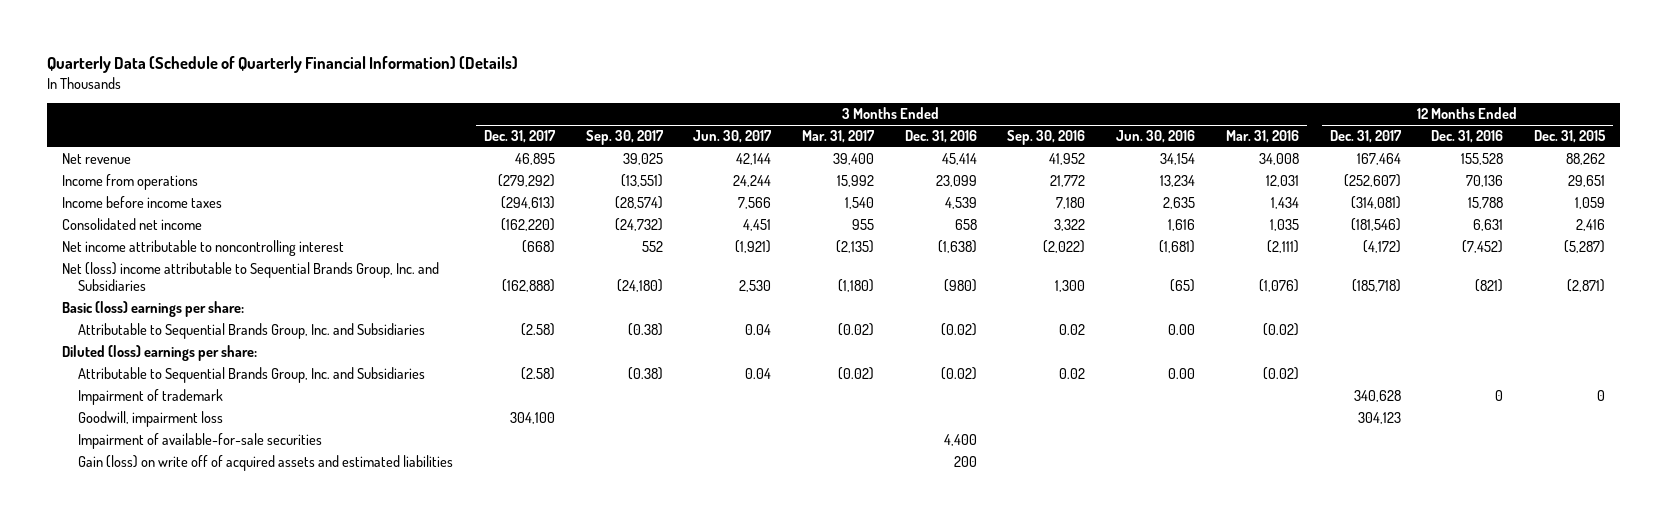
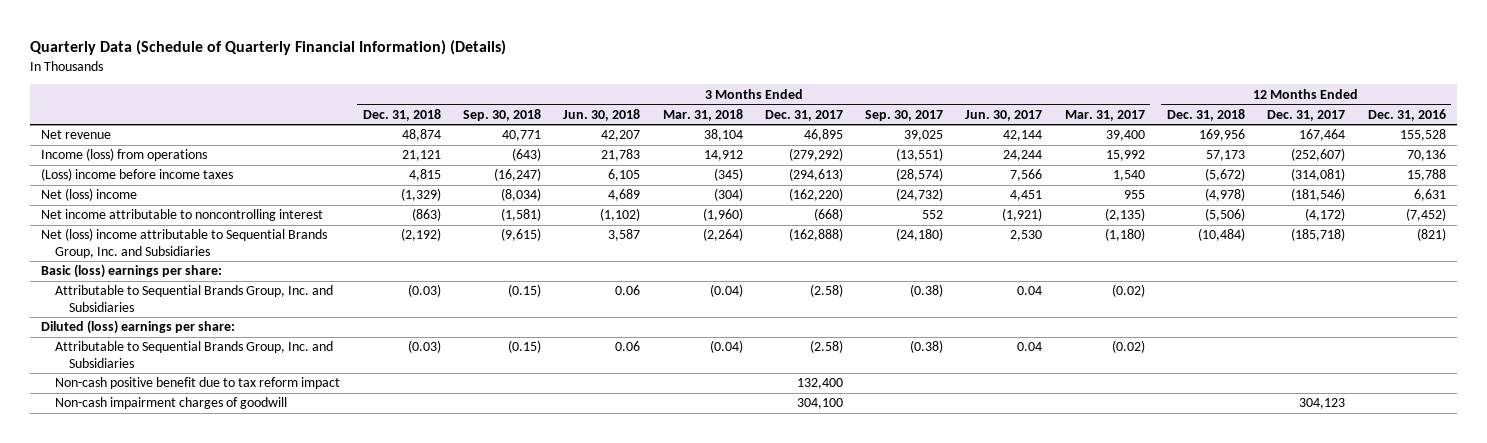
[904,130,977,144] Dec. 31, 2016 -> none
[1007,130,1086,146] Sep. 30, 2016 -> none
[1116,130,1196,144] Jun. 30, 2016 -> none
[1225,130,1299,144] Mar. 31, 2016 -> none
[1534,130,1607,144] Dec. 31, 2015 -> none
none -> [362,108,441,121] Dec. 31, 2018
none -> [463,108,542,121] Sep. 30, 2018
none -> [563,108,641,121] Jun. 30, 2018
none -> [662,108,743,121] Mar. 31, 2018
none -> [1166,108,1245,121] Dec. 31, 2018
[61,174,198,191] Income from operations -> [41,148,208,162] Income (loss) from operations
[61,196,222,209] Income before income taxes -> [41,168,234,182] (Loss) income before income taxes
[61,218,202,231] Consolidated net income -> [41,188,138,202] Net (loss) income
[78,389,224,406] Impairment of trademark -> none
[78,433,323,450] Impairment of available-for-sale securities -> none
[78,455,454,472] Gain (loss) on write off of acquired assets and estimated liabilities -> none
none -> [55,377,341,390] Non-cash positive benefit due to tax reform impact
[78,411,224,428] Goodwill, impairment loss -> [55,397,288,410] Non-cash impairment charges of goodwill

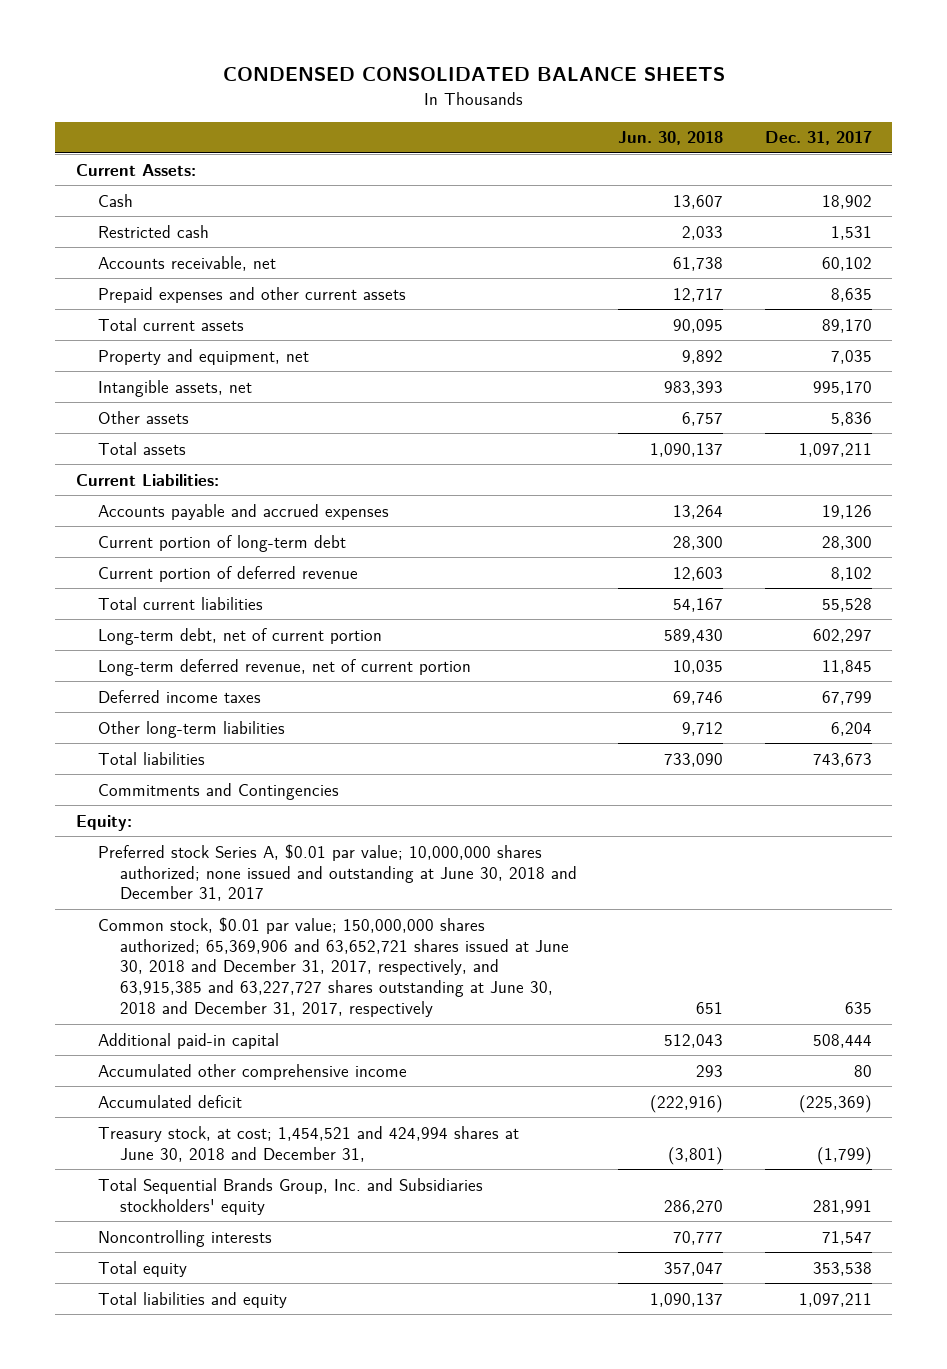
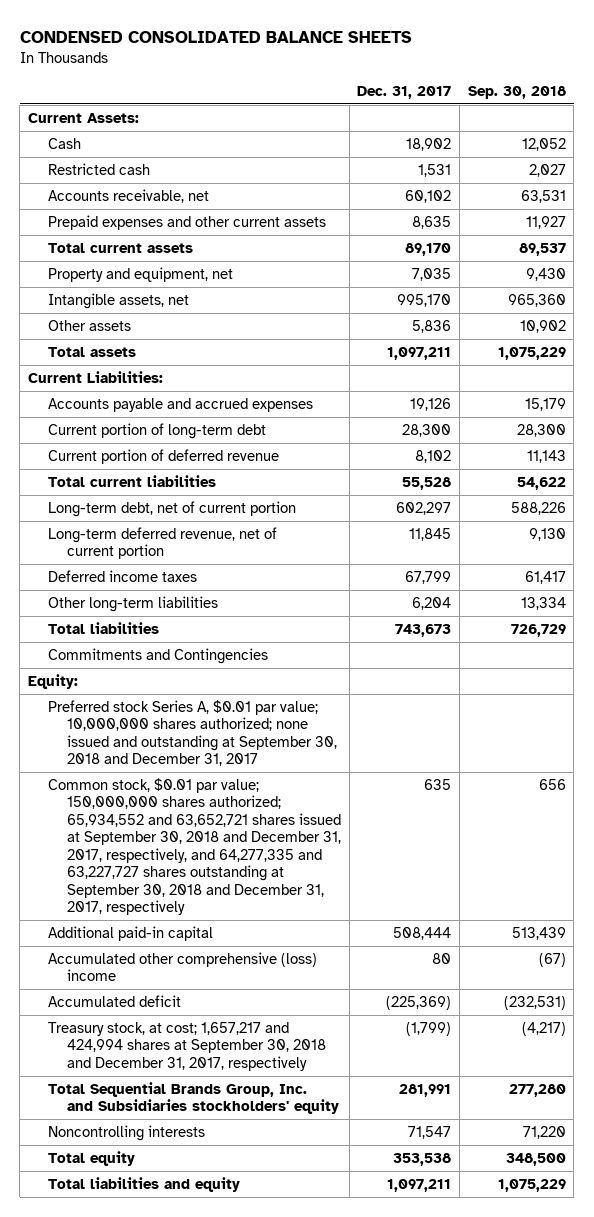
[618,131,724,146] Jun. 30, 2018 -> none
none -> [467,86,566,100] Sep. 30, 2018
[97,843,578,902] Preferred stock Series A, $0.01 par value; 10,000,000 shares authorized; none issued and outstanding at June 30, 2018 and December 31, 2017 -> [47,699,338,767] Preferred stock Series A, $0.01 par value; 10,000,000 shares authorized; none issued and outstanding at September 30, 2018 and December 31, 2017
[97,916,570,1018] Common stock, $0.01 par value; 150,000,000 shares authorized; 65,369,906 and 63,652,721 shares issued at June 30, 2018 and December 31, 2017, respectively, and 63,915,385 and 63,227,727 shares outstanding at June 30, 2018 and December 31, 2017, respectively -> [47,777,342,916] Common stock, $0.01 par value; 150,000,000 shares authorized; 65,934,552 and 63,652,721 shares issued at September 30, 2018 and December 31, 2017, respectively, and 64,277,335 and 63,227,727 shares outstanding at September 30, 2018 and December 31, 2017, respectively
[97,1063,407,1080] Accumulated other comprehensive income -> [47,951,317,982] Accumulated other comprehensive (loss) income
[97,1125,519,1162] Treasury stock, at cost; 1,454,521 and 424,994 shares at June 30, 2018 and December 31, -> [47,1021,327,1071] Treasury stock, at cost; 1,657,217 and 424,994 shares at September 30, 2018 and December 31, 2017, respectively

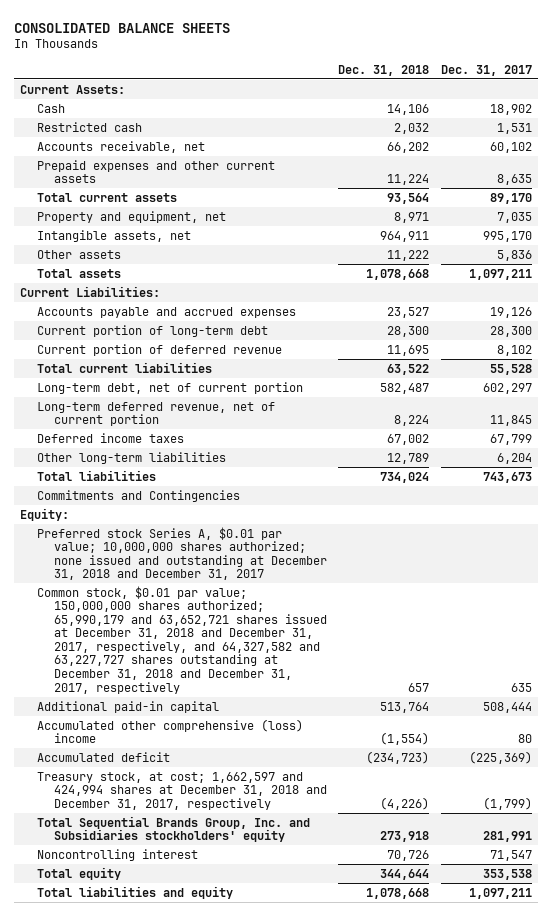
[19,31,412,44] CONDENSED CONSOLIDATED BALANCE SHEETS -> [14,22,231,33] CONSOLIDATED BALANCE SHEETS
[467,86,566,100] Sep. 30, 2018 -> none
none -> [338,64,430,76] Dec. 31, 2018
[47,699,338,767] Preferred stock Series A, $0.01 par value; 10,000,000 shares authorized; none issued and outstanding at September 30, 2018 and December 31, 2017 -> [36,526,327,581] Preferred stock Series A, $0.01 par value; 10,000,000 shares authorized; none issued and outstanding at December 31, 2018 and December 31, 2017
[47,777,342,916] Common stock, $0.01 par value; 150,000,000 shares authorized; 65,934,552 and 63,652,721 shares issued at September 30, 2018 and December 31, 2017, respectively, and 64,277,335 and 63,227,727 shares outstanding at September 30, 2018 and December 31, 2017, respectively -> [36,585,327,694] Common stock, $0.01 par value; 150,000,000 shares authorized; 65,990,179 and 63,652,721 shares issued at December 31, 2018 and December 31, 2017, respectively, and 64,327,582 and 63,227,727 shares outstanding at December 31, 2018 and December 31, 2017, respectively
[47,1021,327,1071] Treasury stock, at cost; 1,657,217 and 424,994 shares at September 30, 2018 and December 31, 2017, respectively -> [36,771,327,810] Treasury stock, at cost; 1,662,597 and 424,994 shares at December 31, 2018 and December 31, 2017, respectively
[47,1124,205,1141] Noncontrolling interests -> [36,848,198,861] Noncontrolling interest

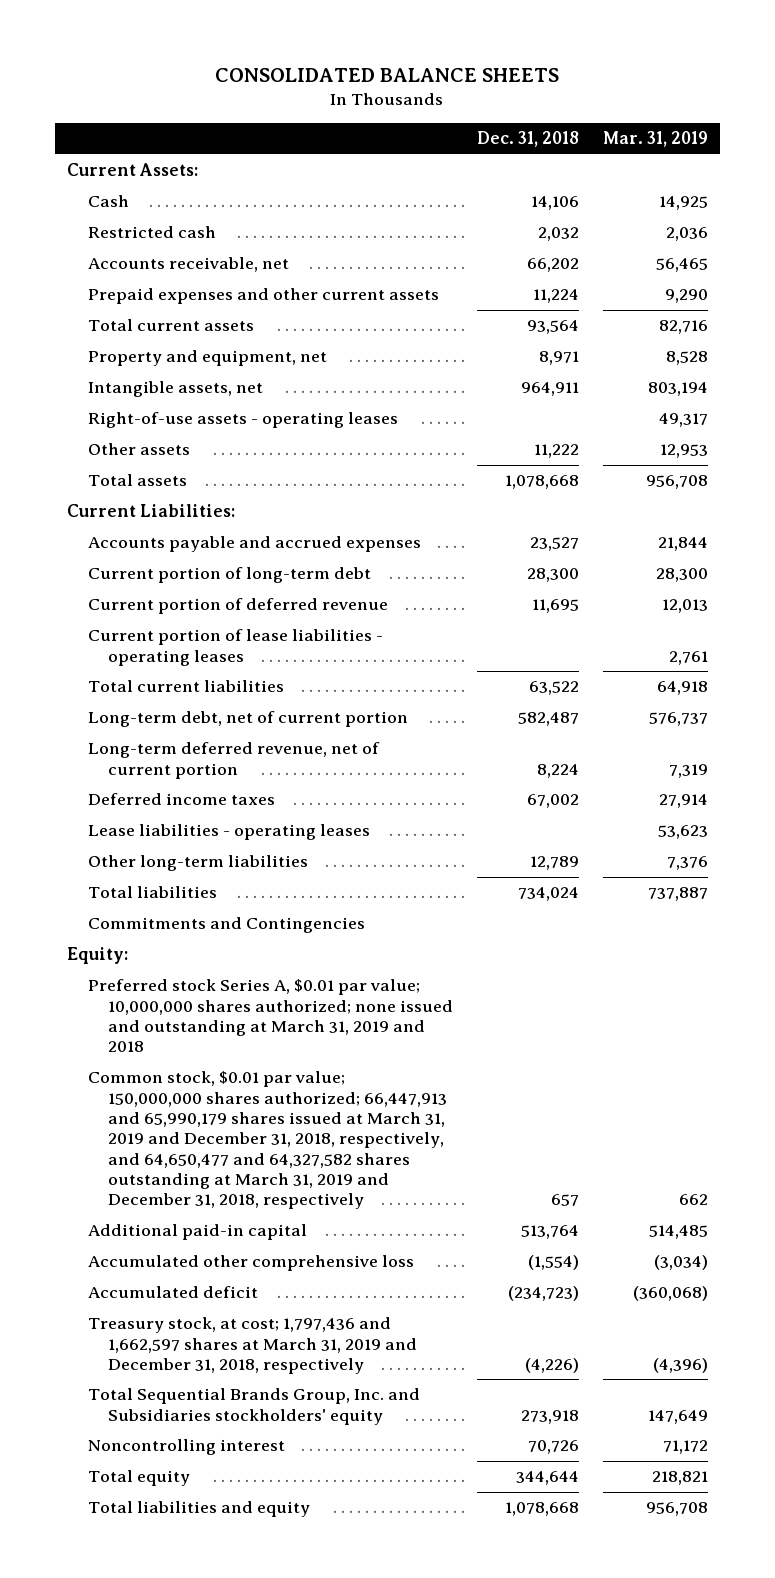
[441,64,533,76] Dec. 31, 2017 -> none
none -> [602,131,708,148] Mar. 31, 2019
none -> [87,412,398,429] Right-of-use assets - operating leases
none -> [87,629,383,666] Current portion of lease liabilities - operating leases
none -> [87,824,370,841] Lease liabilities - operating leases
[36,526,327,581] Preferred stock Series A, $0.01 par value; 10,000,000 shares authorized; none issued and outstanding at December 31, 2018 and December 31, 2017 -> [87,979,454,1053] Preferred stock Series A, $0.01 par value; 10,000,000 shares authorized; none issued and outstanding at March 31, 2019 and 2018
[36,585,327,694] Common stock, $0.01 par value; 150,000,000 shares authorized; 65,990,179 and 63,652,721 shares issued at December 31, 2018 and December 31, 2017, respectively, and 64,327,582 and 63,227,727 shares outstanding at December 31, 2018 and December 31, 2017, respectively -> [87,1071,448,1210] Common stock, $0.01 par value; 150,000,000 shares authorized; 66,447,913 and 65,990,179 shares issued at March 31, 2019 and December 31, 2018, respectively, and 64,650,477 and 64,327,582 shares outstanding at March 31, 2019 and December 31, 2018, respectively
[36,718,303,744] Accumulated other comprehensive (loss) income -> [87,1255,414,1272] Accumulated other comprehensive loss
[36,771,327,810] Treasury stock, at cost; 1,662,597 and 424,994 shares at December 31, 2018 and December 31, 2017, respectively -> [87,1317,418,1375] Treasury stock, at cost; 1,797,436 and 1,662,597 shares at March 31, 2019 and December 31, 2018, respectively

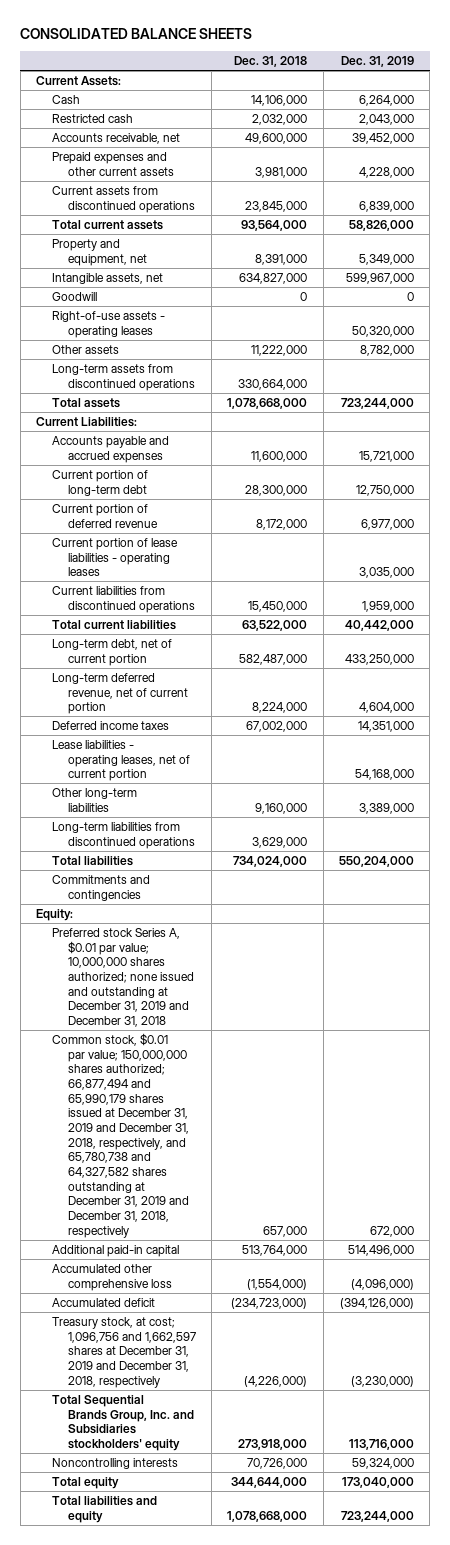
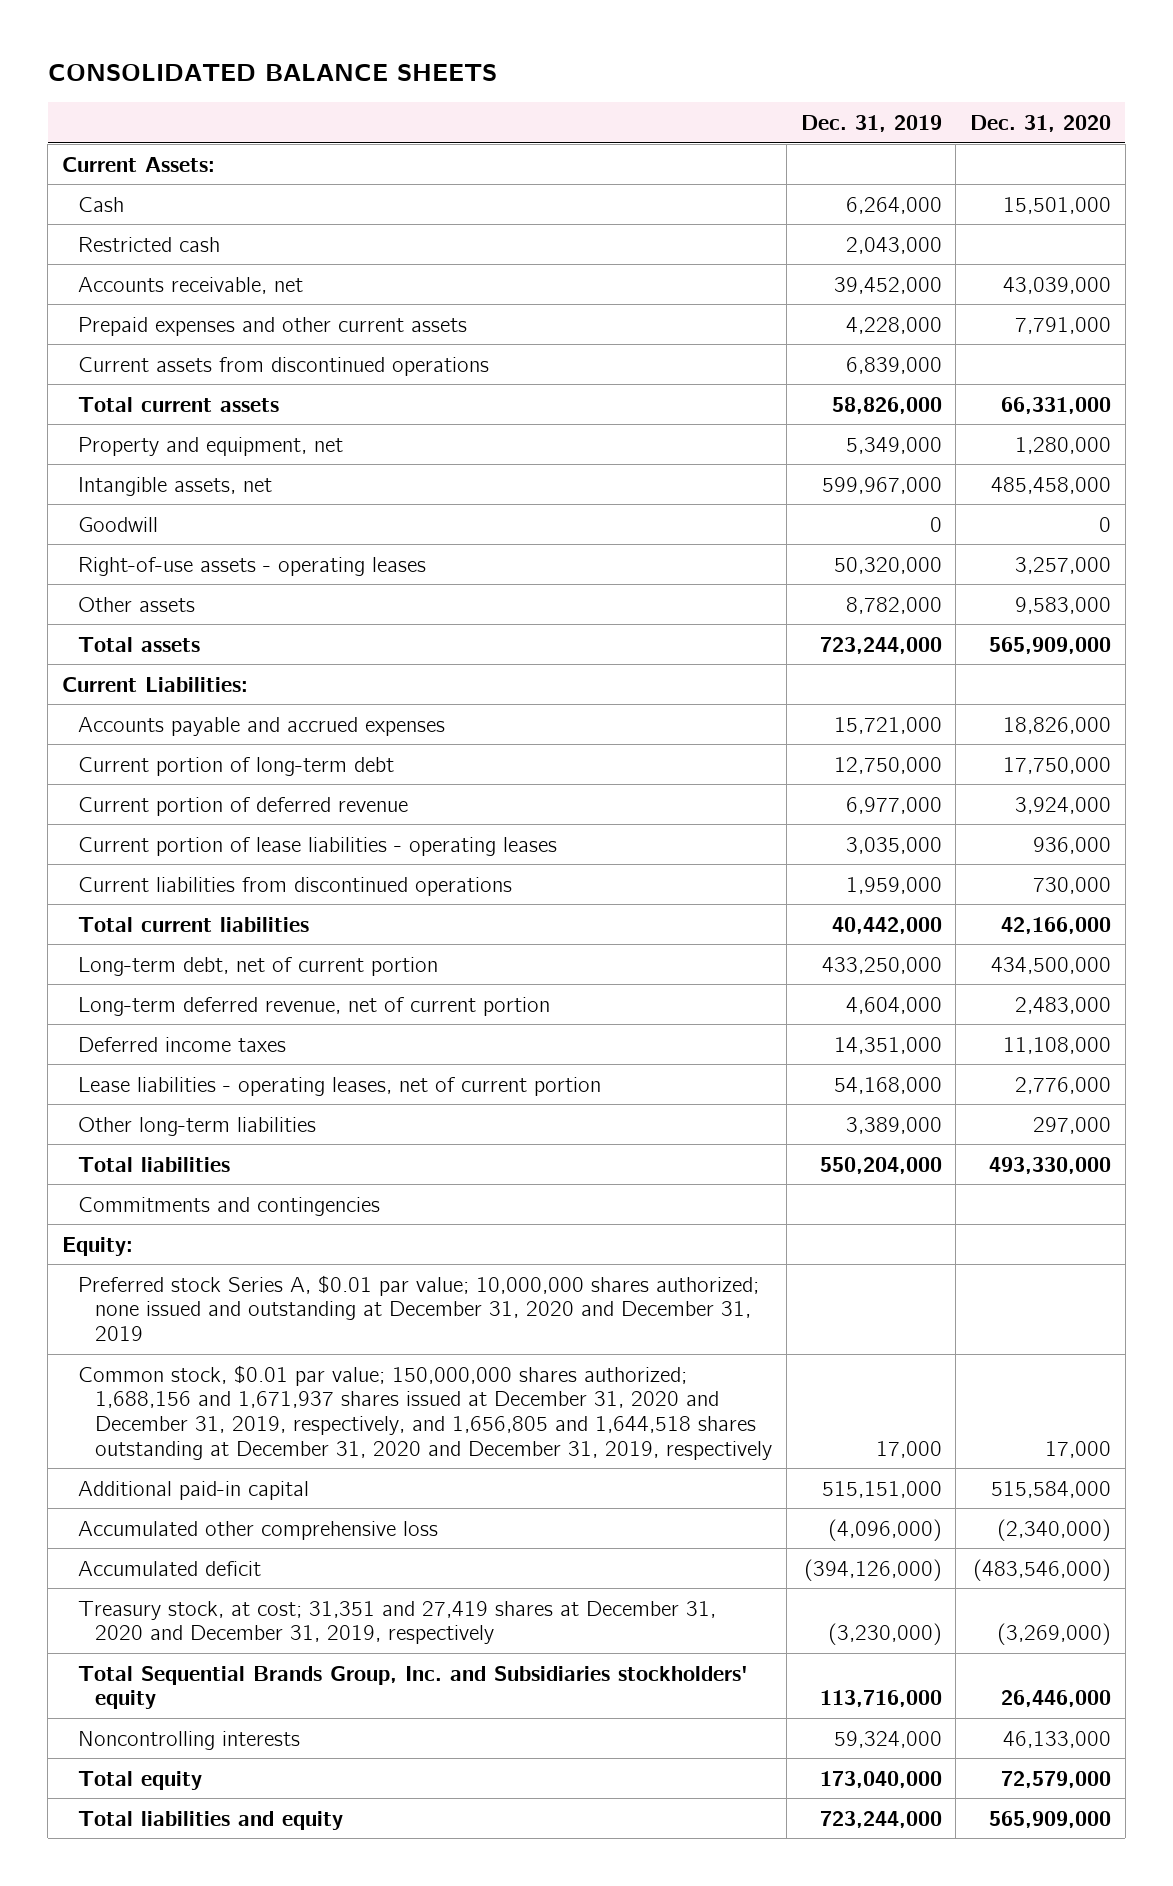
[234,56,308,68] Dec. 31, 2018 -> none
none -> [970,114,1112,132] Dec. 31, 2020
[52,363,195,391] Long-term assets from discontinued operations -> none
[52,821,195,849] Long-term liabilities from discontinued operations -> none
[52,927,194,1027] Preferred stock Series A, $0.01 par value; 10,000,000 shares authorized; none issued and outstanding at December 31, 2019 and December 31, 2018 -> [78,1274,760,1341] Preferred stock Series A, $0.01 par value; 10,000,000 shares authorized; none issued and outstanding at December 31, 2020 and December 31, 2019
[52,1032,189,1238] Common stock, $0.01 par value; 150,000,000 shares authorized; 66,877,494 and 65,990,179 shares issued at December 31, 2019 and December 31, 2018, respectively, and 65,780,738 and 64,327,582 shares outstanding at December 31, 2019 and December 31, 2018, respectively -> [78,1364,772,1460] Common stock, $0.01 par value; 150,000,000 shares authorized; 1,688,156 and 1,671,937 shares issued at December 31, 2020 and December 31, 2019, respectively, and 1,656,805 and 1,644,518 shares outstanding at December 31, 2020 and December 31, 2019, respectively
[369,1225,414,1237] 672,000 -> [875,1440,942,1458] 17,000
[347,1244,414,1256] 514,496,000 -> [821,1480,942,1498] 515,151,000
[52,1316,196,1388] Treasury stock, at cost; 1,096,756 and 1,662,597 shares at December 31, 2019 and December 31, 2018, respectively -> [78,1600,717,1645] Treasury stock, at cost; 31,351 and 27,419 shares at December 31, 2020 and December 31, 2019, respectively

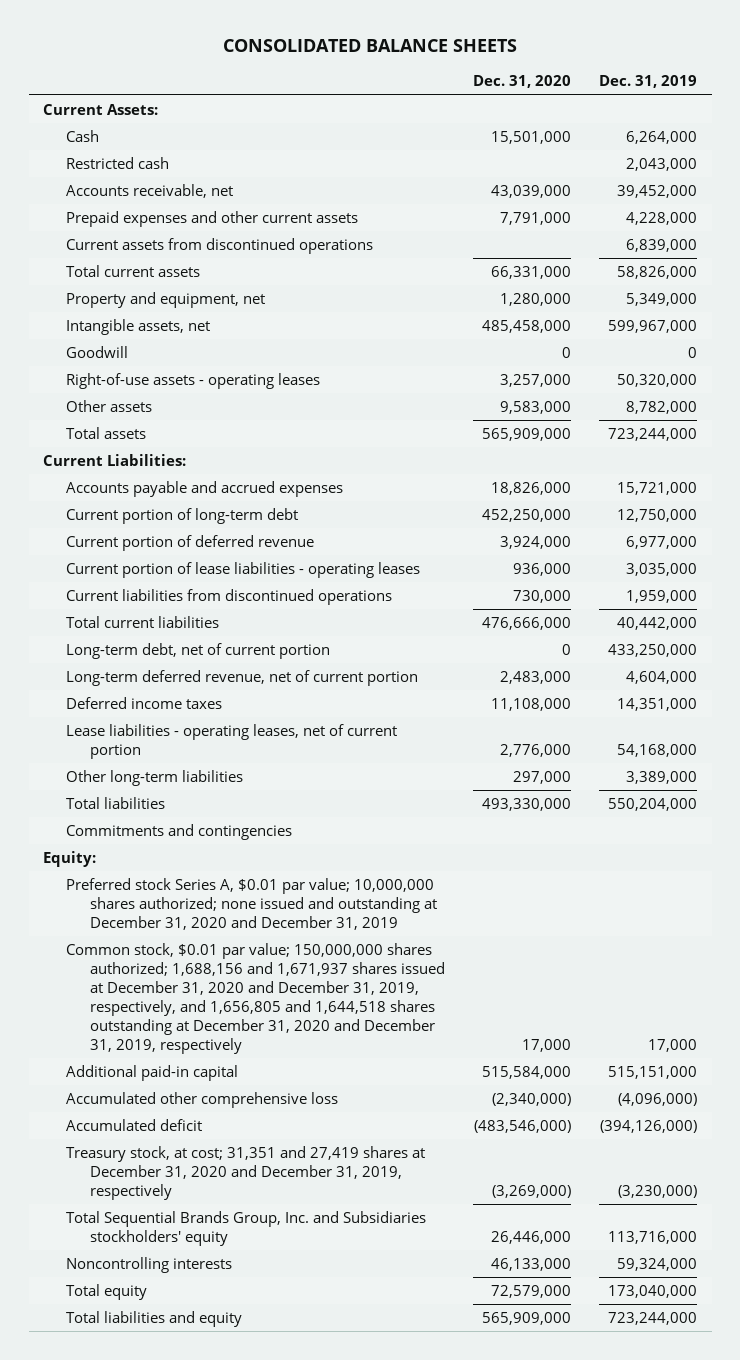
[1003,756,1112,774] 17,750,000 -> [482,508,572,522] 452,250,000
[1001,916,1112,934] 42,166,000 -> [482,616,572,630] 476,666,000
[991,956,1112,974] 434,500,000 -> [562,643,572,655] 0

